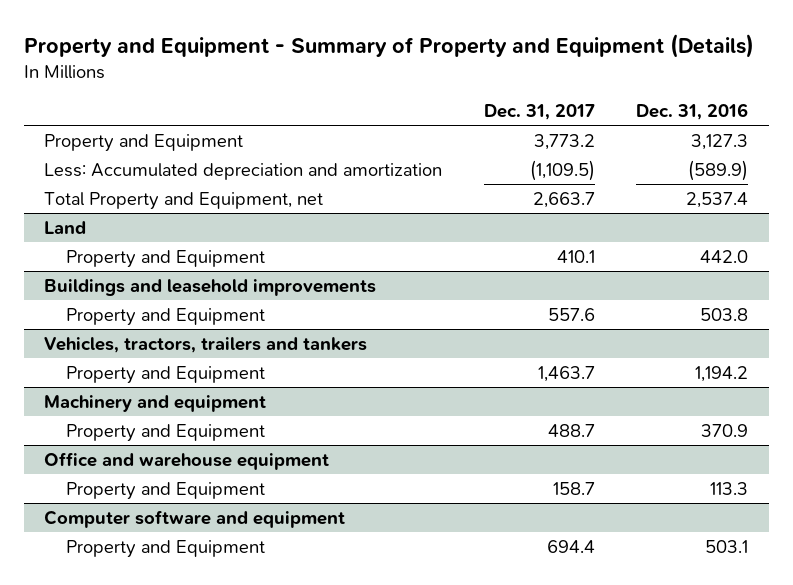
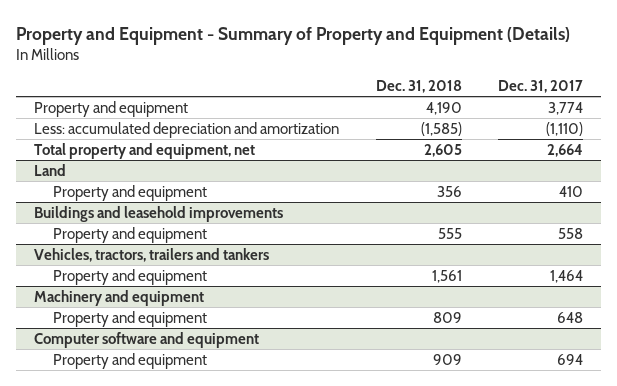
[636,103,749,121] Dec. 31, 2016 -> none
none -> [375,79,462,93] Dec. 31, 2018
[44,133,244,152] Property and Equipment -> [34,100,189,117] Property and equipment
[533,133,595,150] 3,773.2 -> [547,101,583,115] 3,774
[44,162,443,180] Less: Accumulated depreciation and amortization -> [34,121,340,138] Less: accumulated depreciation and amortization
[529,159,595,181] (1,109.5) -> [545,121,583,136] (1,110)
[44,191,324,210] Total Property and Equipment, net -> [34,142,256,159] Total property and equipment, net
[532,191,595,208] 2,663.7 -> [546,143,583,157] 2,664
[65,249,265,268] Property and Equipment -> [52,184,207,201] Property and equipment
[556,249,595,263] 410.1 -> [558,185,583,197] 410
[65,307,265,326] Property and Equipment -> [52,226,207,243] Property and equipment
[547,307,595,321] 557.6 -> [557,227,583,239] 558
[65,365,265,384] Property and Equipment -> [52,268,207,285] Property and equipment
[537,365,595,382] 1,463.7 -> [549,269,583,283] 1,464
[44,451,330,470] Office and warehouse equipment -> none
[65,481,265,500] Property and Equipment -> none
[65,423,265,442] Property and Equipment -> [52,310,207,327] Property and equipment
[547,423,595,437] 488.7 -> [556,311,583,323] 648
[65,539,265,558] Property and Equipment -> [52,352,207,369] Property and equipment
[546,539,595,553] 694.4 -> [556,353,583,365] 694

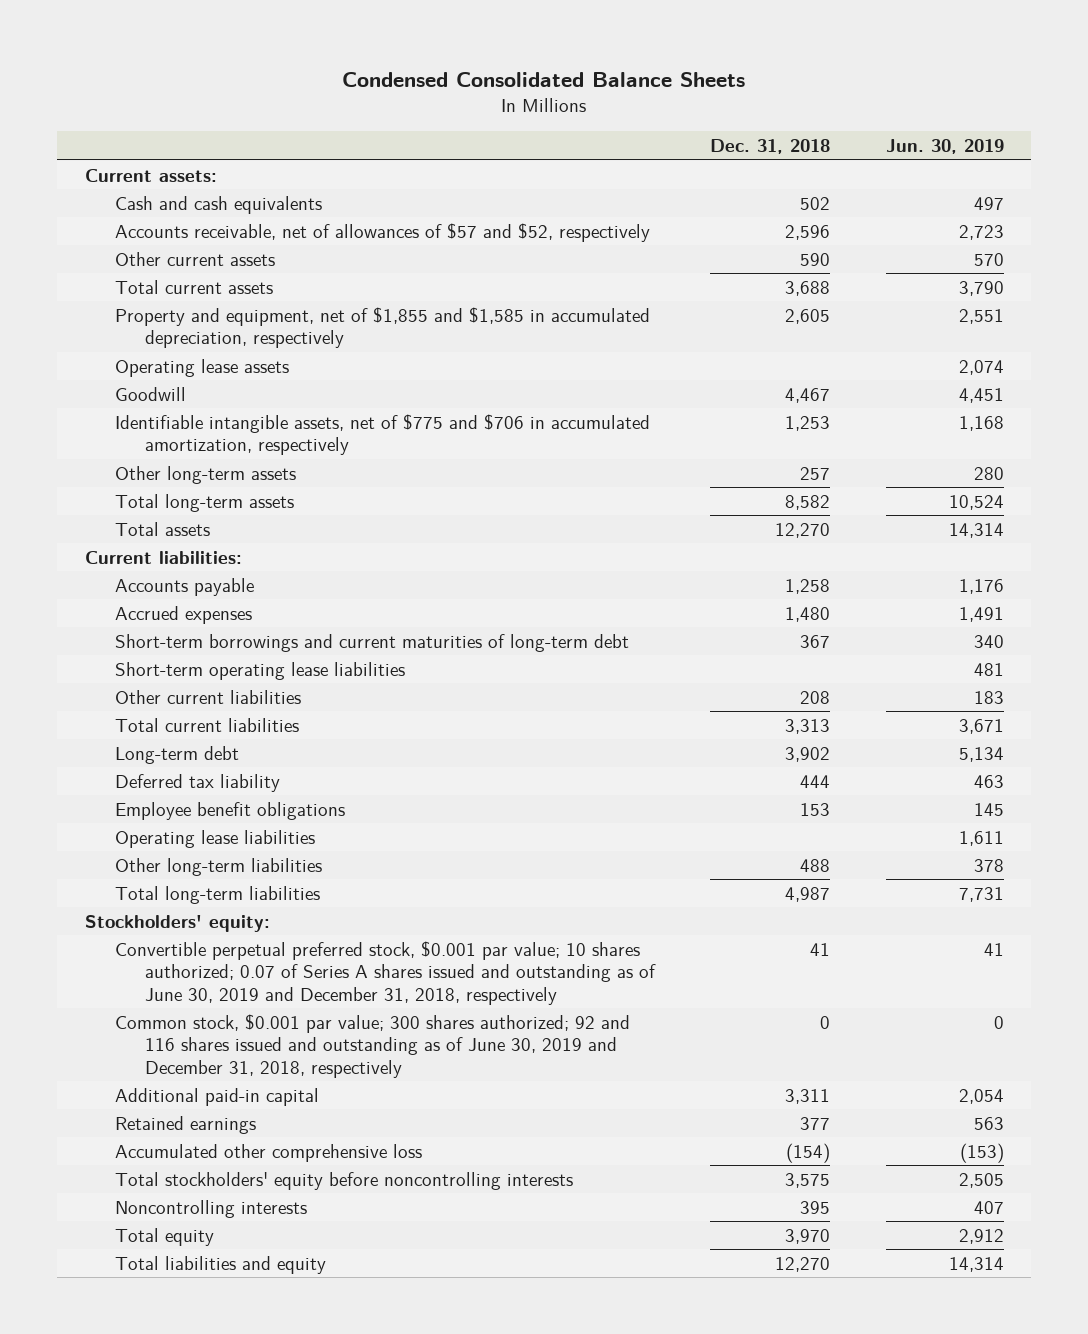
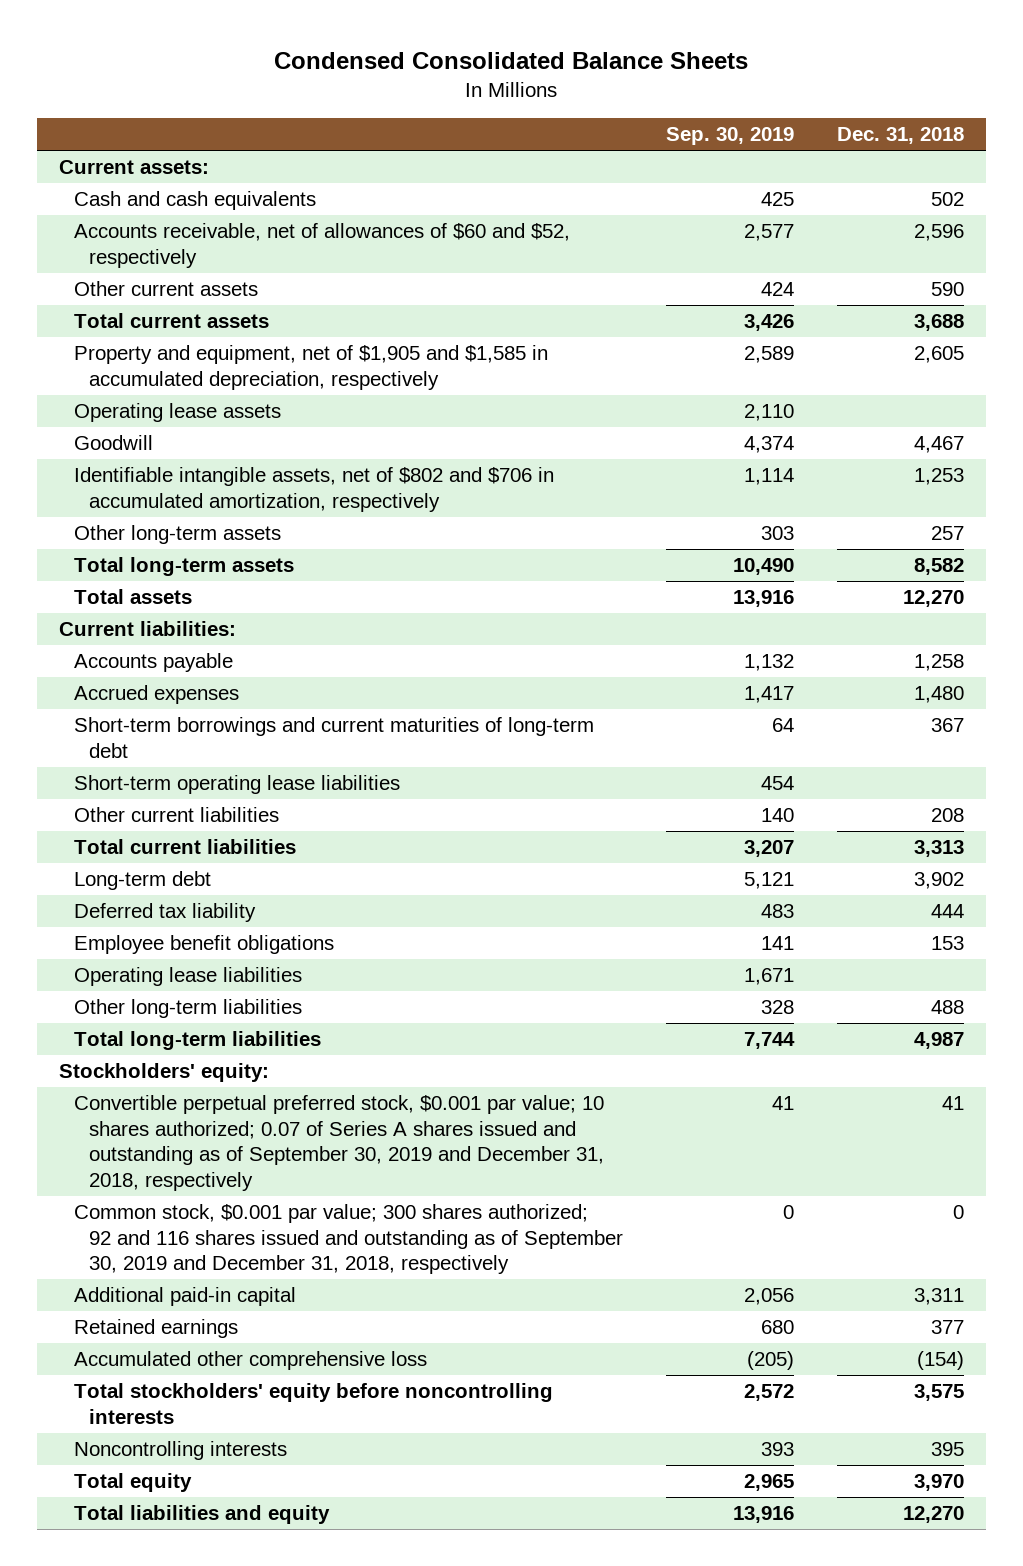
[885,139,1004,155] Jun. 30, 2019 -> none
none -> [665,127,794,146] Sep. 30, 2019
[114,222,650,242] Accounts receivable, net of allowances of $57 and $52, respectively -> [73,223,570,268] Accounts receivable, net of allowances of $60 and $52, respectively
[114,306,650,349] Property and equipment, net of $1,855 and $1,585 in accumulated depreciation, respectively -> [73,345,548,390] Property and equipment, net of $1,905 and $1,585 in accumulated depreciation, respectively
[114,413,650,456] Identifiable intangible assets, net of $775 and $706 in accumulated amortization, respectively -> [73,467,554,512] Identifiable intangible assets, net of $802 and $706 in accumulated amortization, respectively
[114,940,656,1005] Convertible perpetual preferred stock, $0.001 par value; 10 shares authorized; 0.07 of Series A shares issued and outstanding as of June 30, 2019 and December 31, 2018, respectively -> [73,1095,604,1192] Convertible perpetual preferred stock, $0.001 par value; 10 shares authorized; 0.07 of Series A shares issued and outstanding as of September 30, 2019 and December 31, 2018, respectively
[114,1013,630,1078] Common stock, $0.001 par value; 300 shares authorized; 92 and 116 shares issued and outstanding as of June 30, 2019 and December 31, 2018, respectively -> [73,1204,623,1275] Common stock, $0.001 par value; 300 shares authorized; 92 and 116 shares issued and outstanding as of September 30, 2019 and December 31, 2018, respectively

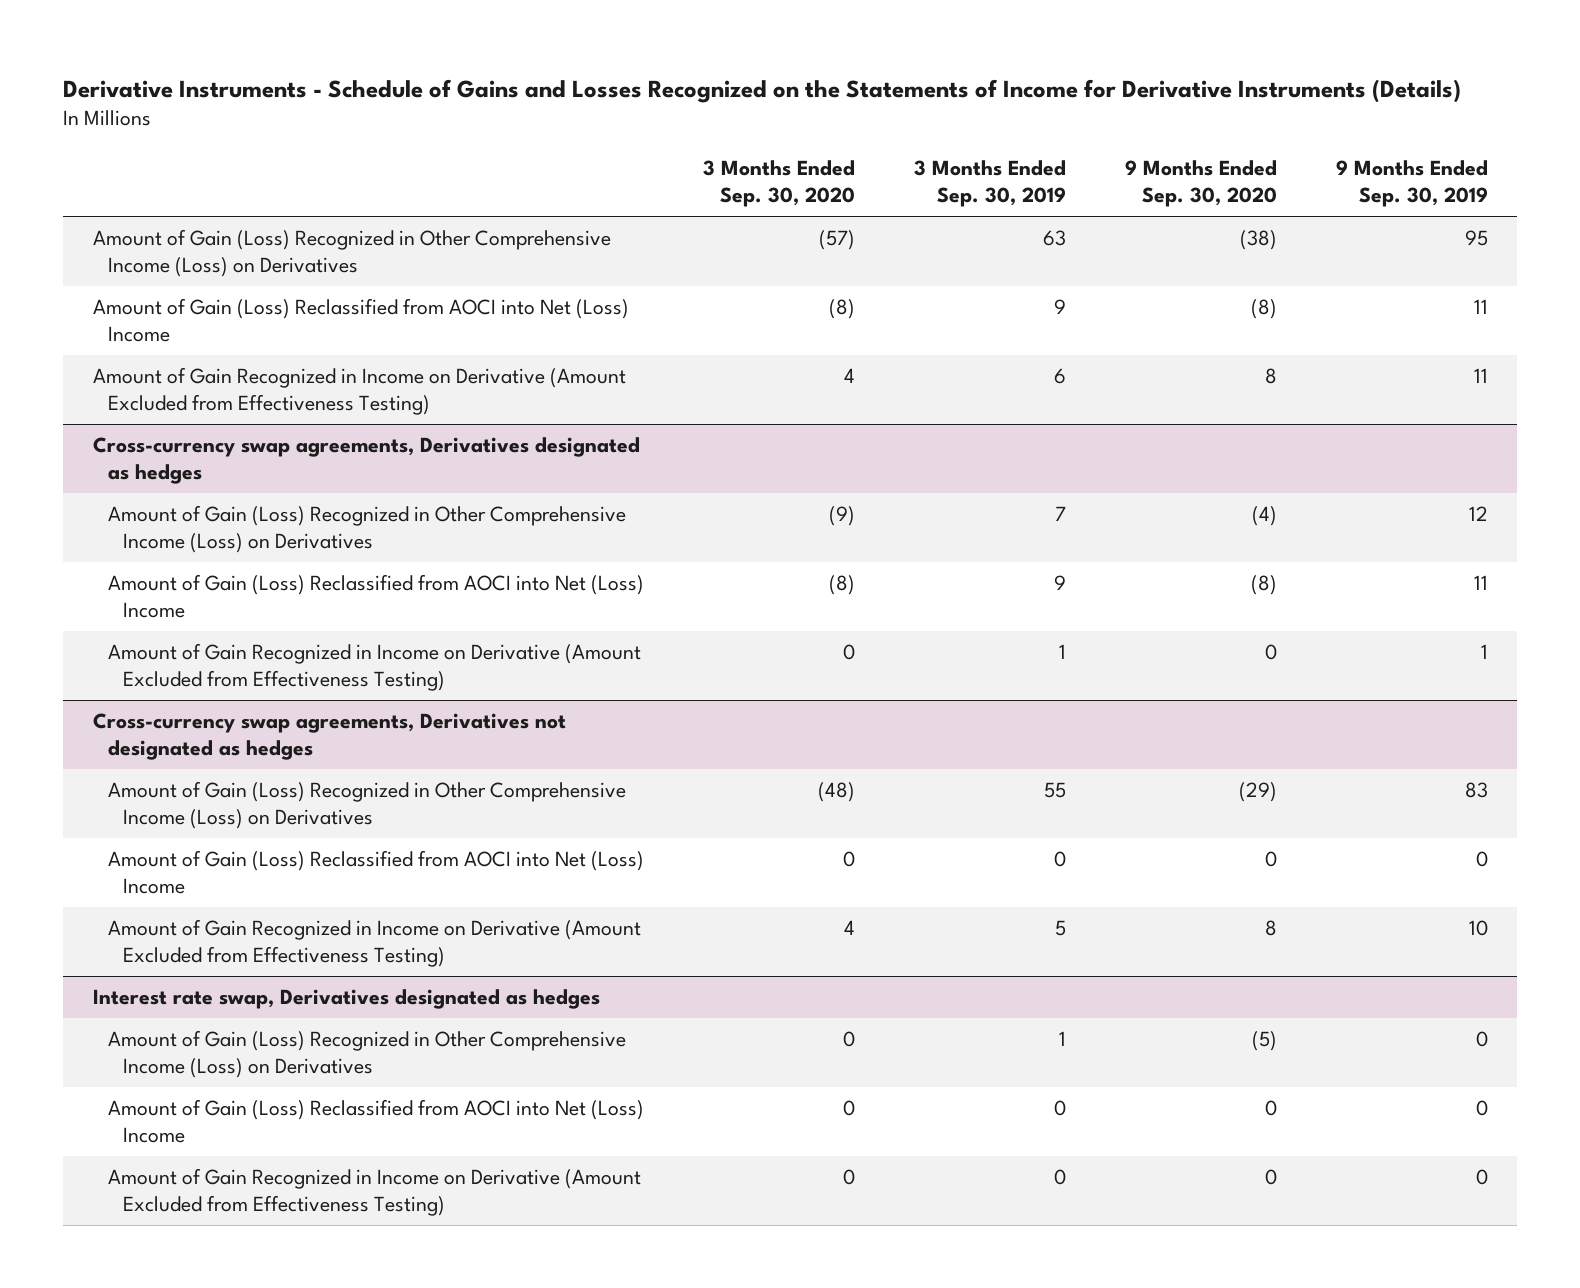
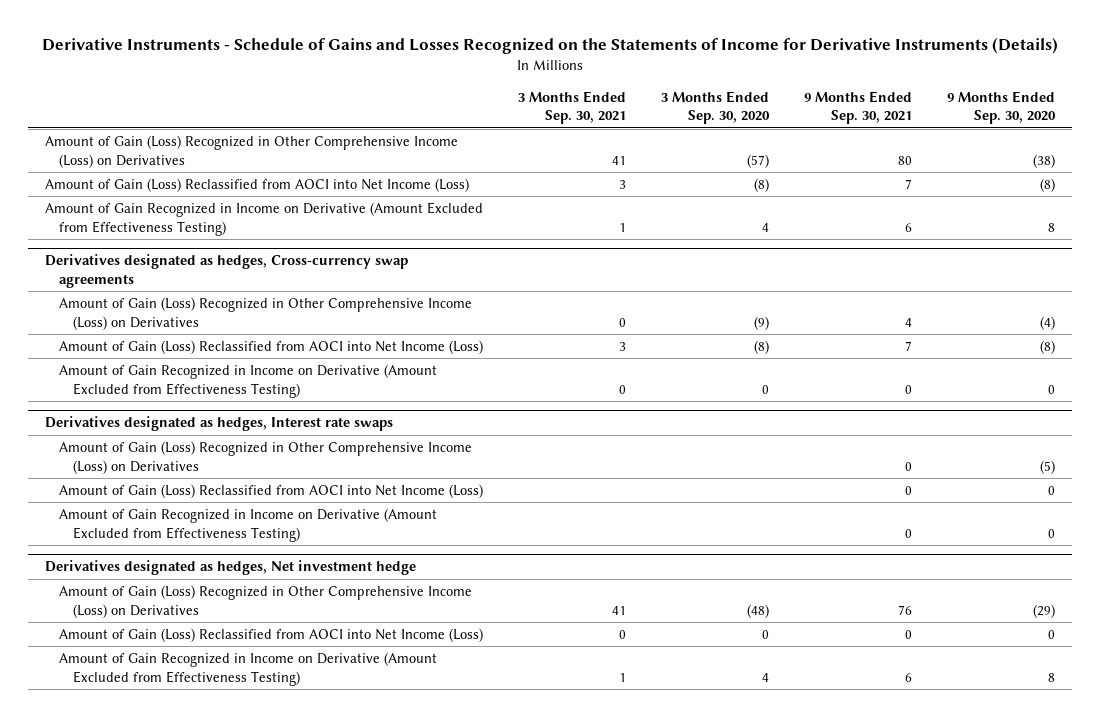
[913,159,1066,208] 3 Months Ended Sep. 30, 2019 -> none
[1335,159,1488,208] 9 Months Ended Sep. 30, 2019 -> none
none -> [518,90,627,125] 3 Months Ended Sep. 30, 2021
none -> [803,90,912,125] 9 Months Ended Sep. 30, 2021
[92,297,629,343] Amount of Gain (Loss) Reclassified from AOCI into Net (Loss) Income -> [45,177,470,192] Amount of Gain (Loss) Reclassified from AOCI into Net Income (Loss)
[92,436,640,485] Cross-currency swap agreements, Derivatives designated as hedges -> [45,254,409,288] Derivatives designated as hedges, Cross-currency swap agreements
[108,573,645,619] Amount of Gain (Loss) Reclassified from AOCI into Net (Loss) Income -> [59,339,484,354] Amount of Gain (Loss) Reclassified from AOCI into Net Income (Loss)
[92,712,566,761] Cross-currency swap agreements, Derivatives not designated as hedges -> none
none -> [45,416,394,432] Derivatives designated as hedges, Interest rate swaps
none -> [59,440,473,474] Amount of Gain (Loss) Recognized in Other Comprehensive Income (Loss) on Derivatives
none -> [59,483,484,498] Amount of Gain (Loss) Reclassified from AOCI into Net Income (Loss)
none -> [59,507,438,542] Amount of Gain Recognized in Income on Derivative (Amount Excluded from Effectiveness Testing)
none -> [45,560,417,576] Derivatives designated as hedges, Net investment hedge
[108,849,645,895] Amount of Gain (Loss) Reclassified from AOCI into Net (Loss) Income -> [59,627,484,642] Amount of Gain (Loss) Reclassified from AOCI into Net Income (Loss)
[92,988,600,1009] Interest rate swap, Derivatives designated as hedges -> none
[108,1029,627,1079] Amount of Gain (Loss) Recognized in Other Comprehensive Income (Loss) on Derivatives -> none
[108,1098,645,1144] Amount of Gain (Loss) Reclassified from AOCI into Net (Loss) Income -> none
[108,1167,642,1217] Amount of Gain Recognized in Income on Derivative (Amount Excluded from Effectiveness Testing) -> none

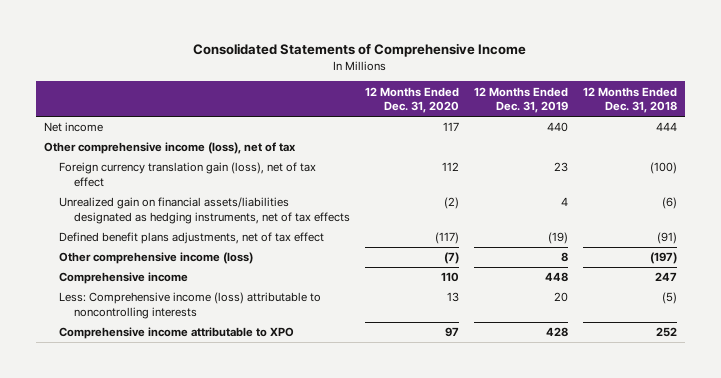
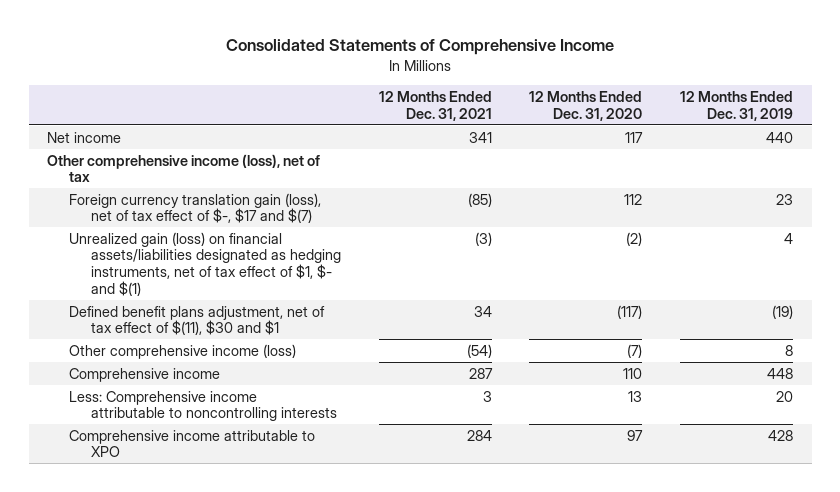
[582,86,677,114] 12 Months Ended Dec. 31, 2018 -> none
none -> [378,90,492,121] 12 Months Ended Dec. 31, 2021
[58,162,316,187] Foreign currency translation gain (loss), net of tax effect -> [69,192,322,224] Foreign currency translation gain (loss), net of tax effect of $-, $17 and $(7)
[58,197,350,224] Unrealized gain on financial assets/liabilities designated as hedging instruments, net of tax effects -> [69,231,342,296] Unrealized gain (loss) on financial assets/liabilities designated as hedging instruments, net of tax effect of $1, $- and $(1)
[58,232,324,245] Defined benefit plans adjustments, net of tax effect -> [69,305,326,336] Defined benefit plans adjustment, net of tax effect of $(11), $30 and $1
[58,292,321,319] Less: Comprehensive income (loss) attributable to noncontrolling interests -> [69,390,338,422] Less: Comprehensive income attributable to noncontrolling interests

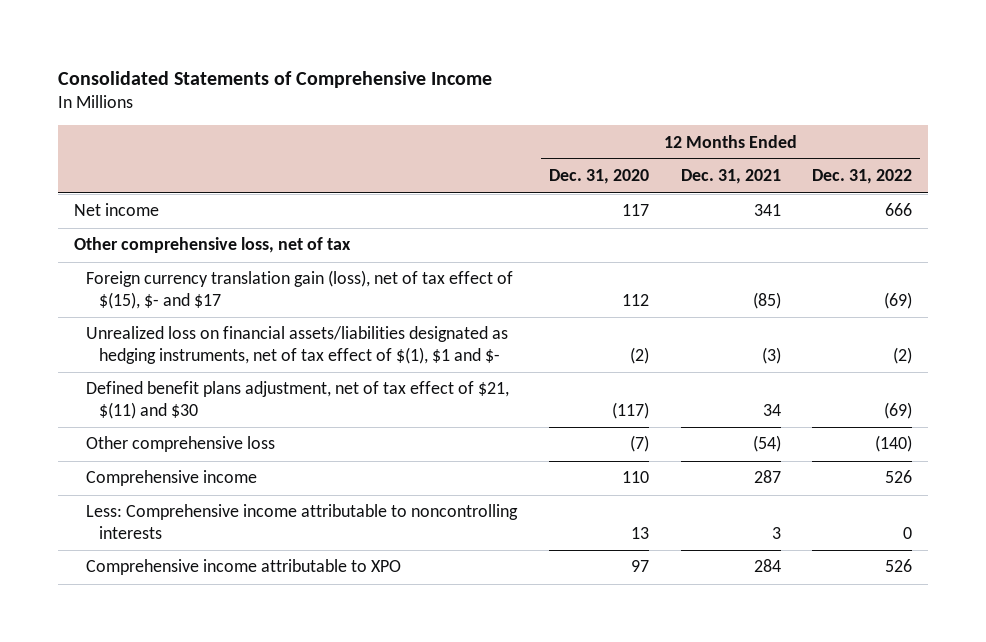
[679,90,793,121] 12 Months Ended Dec. 31, 2019 -> none
none -> [812,169,913,185] Dec. 31, 2022
[47,153,321,183] Other comprehensive income (loss), net of tax -> [73,237,351,254] Other comprehensive loss, net of tax
[69,192,322,224] Foreign currency translation gain (loss), net of tax effect of $-, $17 and $(7) -> [86,270,514,309] Foreign currency translation gain (loss), net of tax effect of $(15), $- and $17
[69,231,342,296] Unrealized gain (loss) on financial assets/liabilities designated as hedging instruments, net of tax effect of $1, $- and $(1) -> [86,326,509,364] Unrealized loss on financial assets/liabilities designated as hedging instruments, net of tax effect of $(1), $1 and $-
[69,305,326,336] Defined benefit plans adjustment, net of tax effect of $(11), $30 and $1 -> [86,381,510,419] Defined benefit plans adjustment, net of tax effect of $21, $(11) and $30
[69,343,297,359] Other comprehensive income (loss) -> [86,436,276,453] Other comprehensive loss

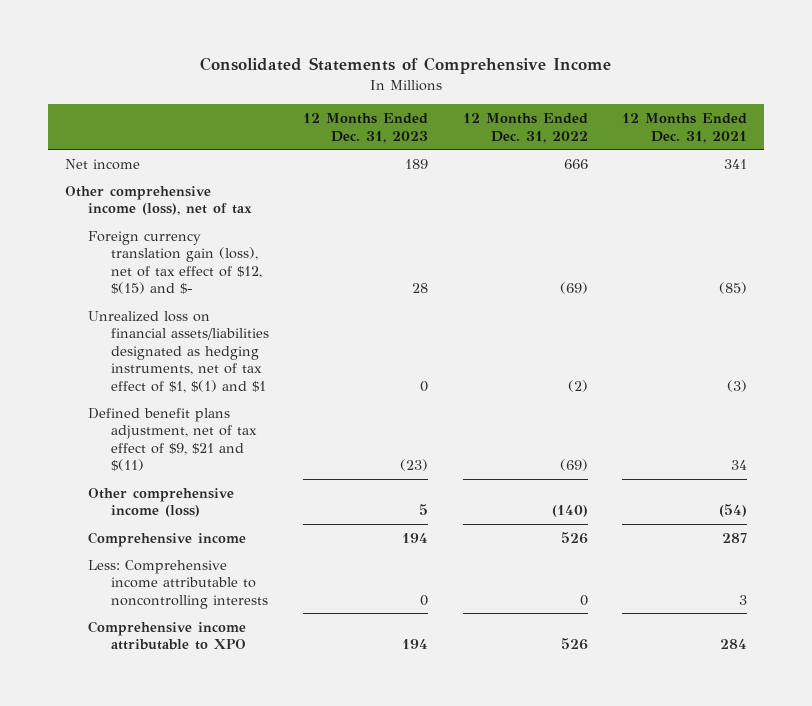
[548,169,649,185] Dec. 31, 2020 -> none
none -> [303,112,429,143] 12 Months Ended Dec. 31, 2023
[73,237,351,254] Other comprehensive loss, net of tax -> [64,185,252,216] Other comprehensive income (loss), net of tax
[86,270,514,309] Foreign currency translation gain (loss), net of tax effect of $(15), $- and $17 -> [87,230,262,295] Foreign currency translation gain (loss), net of tax effect of $12, $(15) and $-
[86,326,509,364] Unrealized loss on financial assets/liabilities designated as hedging instruments, net of tax effect of $(1), $1 and $- -> [87,310,269,394] Unrealized loss on financial assets/liabilities designated as hedging instruments, net of tax effect of $1, $(1) and $1
[86,381,510,419] Defined benefit plans adjustment, net of tax effect of $21, $(11) and $30 -> [87,407,257,472] Defined benefit plans adjustment, net of tax effect of $9, $21 and $(11)
[86,436,276,453] Other comprehensive loss -> [87,487,234,518] Other comprehensive income (loss)

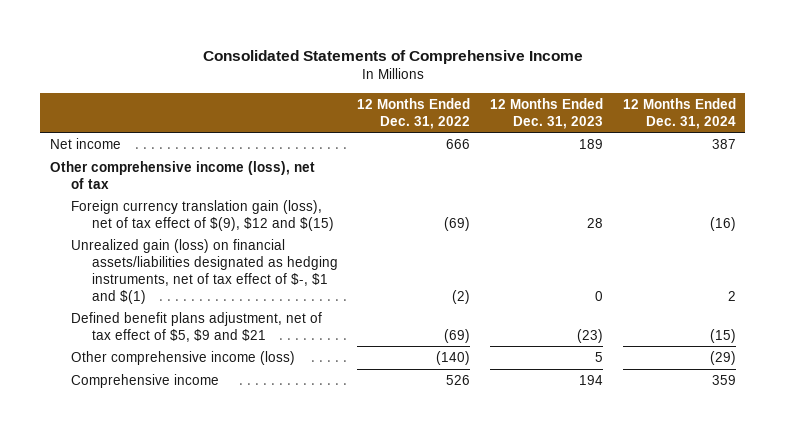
[622,112,748,143] 12 Months Ended Dec. 31, 2021 -> none
none -> [622,97,736,129] 12 Months Ended Dec. 31, 2024
[87,230,262,295] Foreign currency translation gain (loss), net of tax effect of $12, $(15) and $- -> [70,199,334,231] Foreign currency translation gain (loss), net of tax effect of $(9), $12 and $(15)
[87,310,269,394] Unrealized loss on financial assets/liabilities designated as hedging instruments, net of tax effect of $1, $(1) and $1 -> [70,238,338,304] Unrealized gain (loss) on financial assets/liabilities designated as hedging instruments, net of tax effect of $-, $1 and $(1)
[87,407,257,472] Defined benefit plans adjustment, net of tax effect of $9, $21 and $(11) -> [70,311,322,342] Defined benefit plans adjustment, net of tax effect of $5, $9 and $21
[87,559,268,609] Less: Comprehensive income attributable to noncontrolling interests -> none
[87,620,246,651] Comprehensive income attributable to XPO -> none

